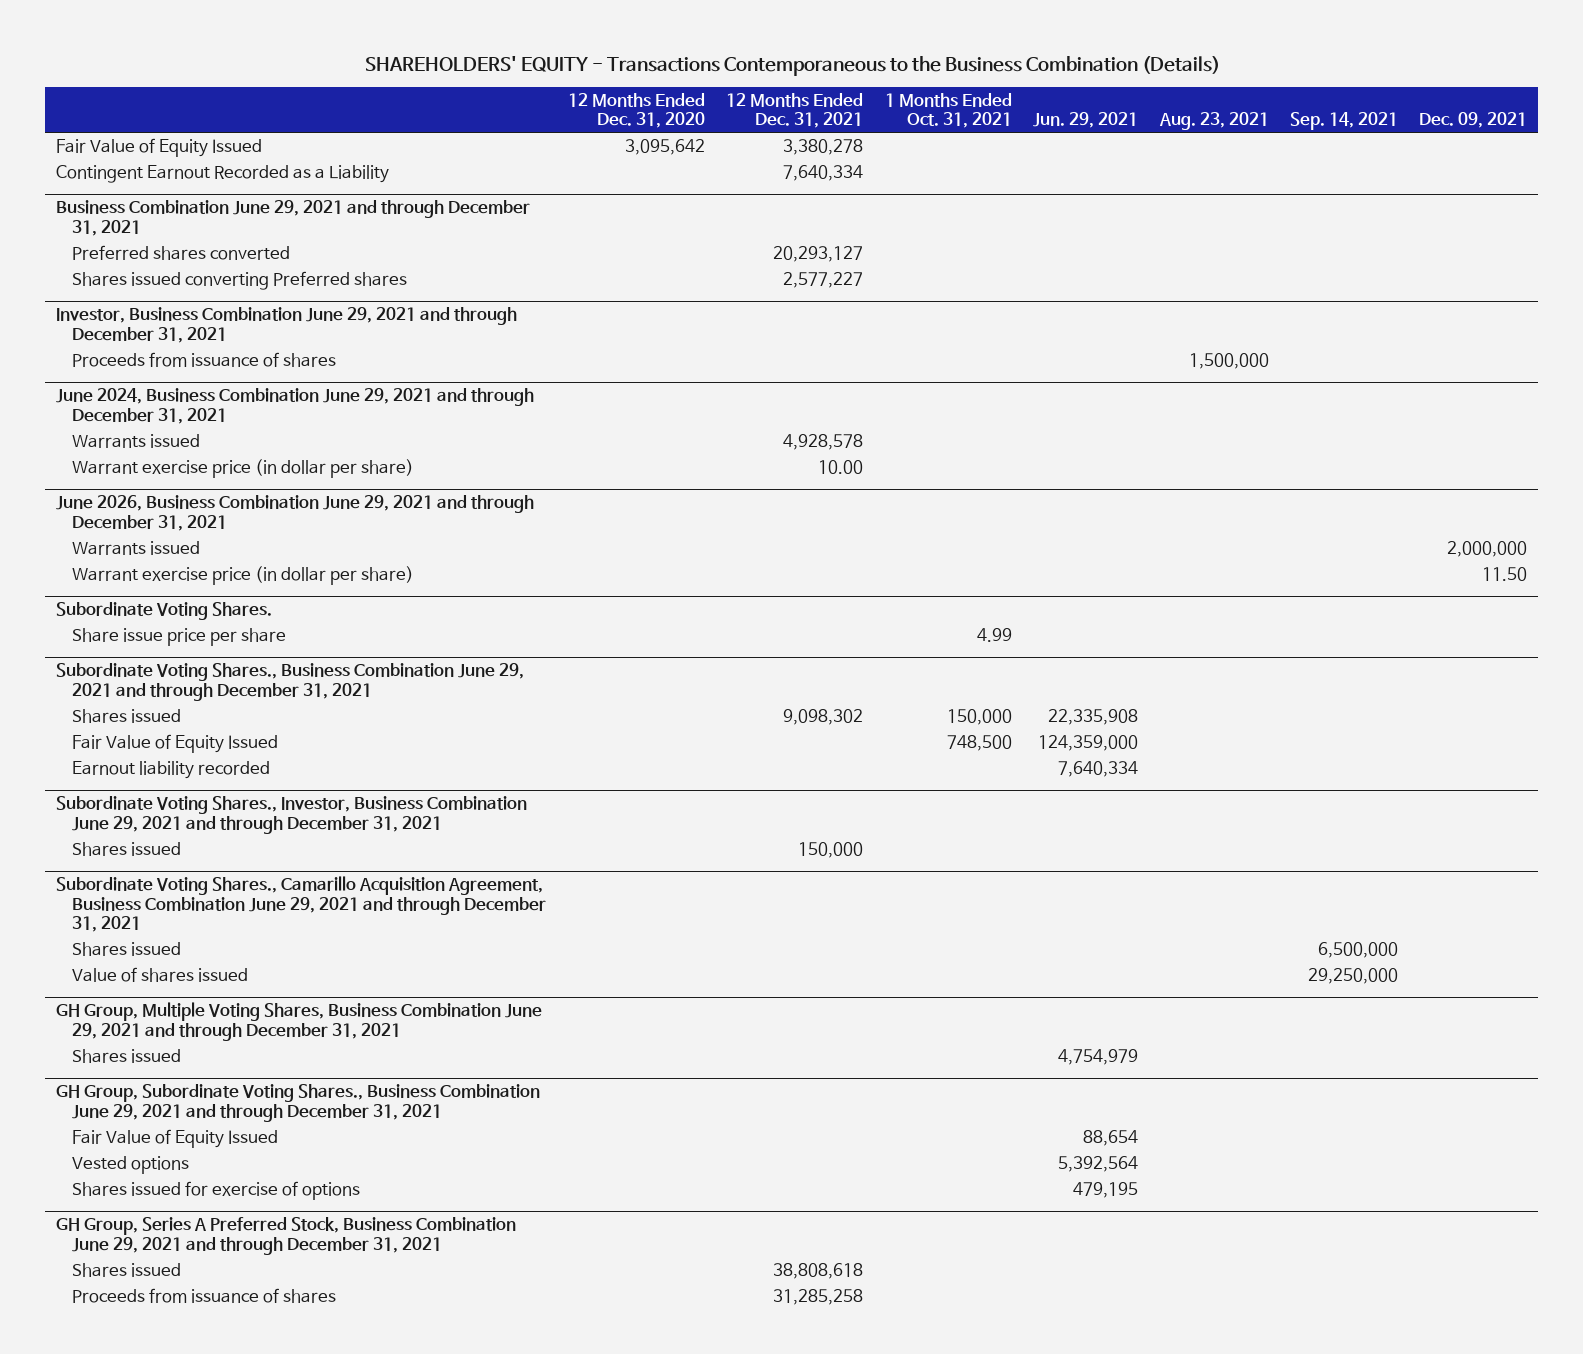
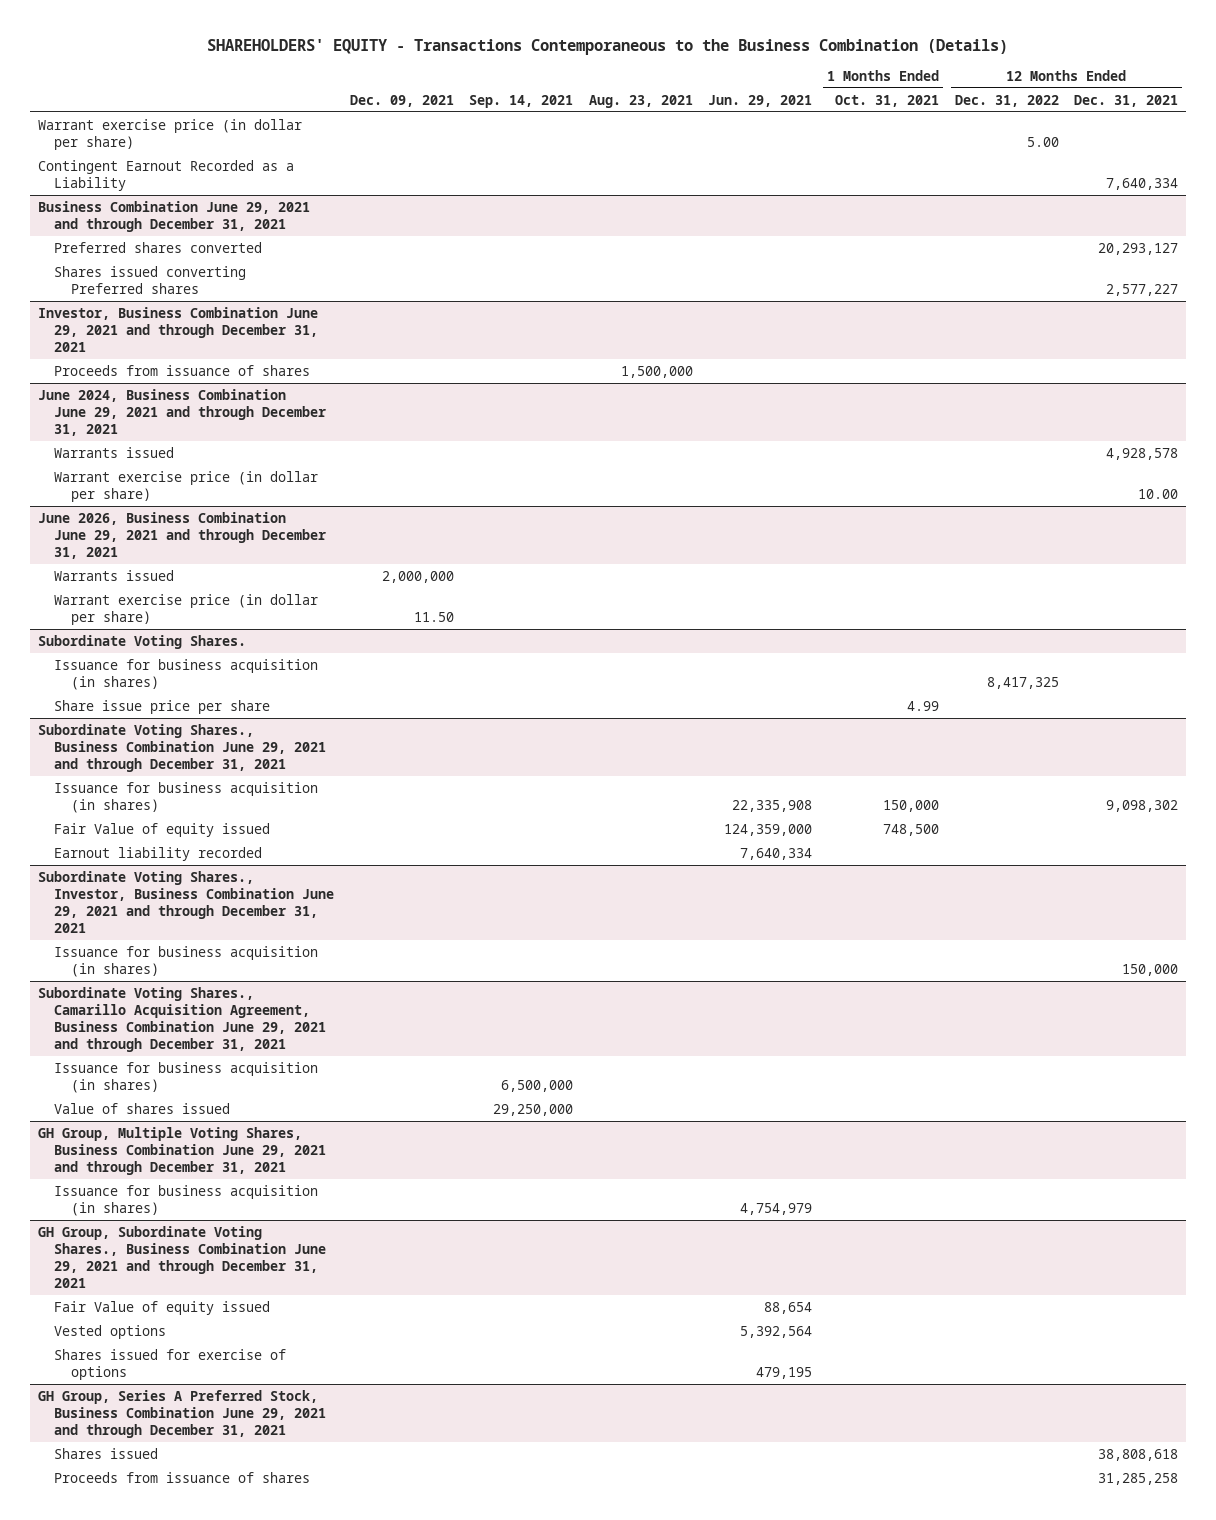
[567,92,705,129] 12 Months Ended Dec. 31, 2020 -> none
none -> [954,94,1059,107] Dec. 31, 2022
[55,137,262,157] Fair Value of Equity Issued -> none
none -> [37,118,302,150] Warrant exercise price (in dollar per share)
none -> [54,658,319,690] Issuance for business acquisition (in shares)
[72,708,182,723] Shares issued -> [54,781,319,813] Issuance for business acquisition (in shares)
[72,733,279,753] Fair Value of Equity Issued -> [54,822,271,837] Fair Value of equity issued
[72,841,182,856] Shares issued -> [54,945,319,977] Issuance for business acquisition (in shares)
[72,941,182,956] Shares issued -> [54,1061,319,1093] Issuance for business acquisition (in shares)
[72,1048,182,1063] Shares issued -> [54,1184,319,1216] Issuance for business acquisition (in shares)
[72,1128,279,1148] Fair Value of Equity Issued -> [54,1300,271,1315] Fair Value of equity issued

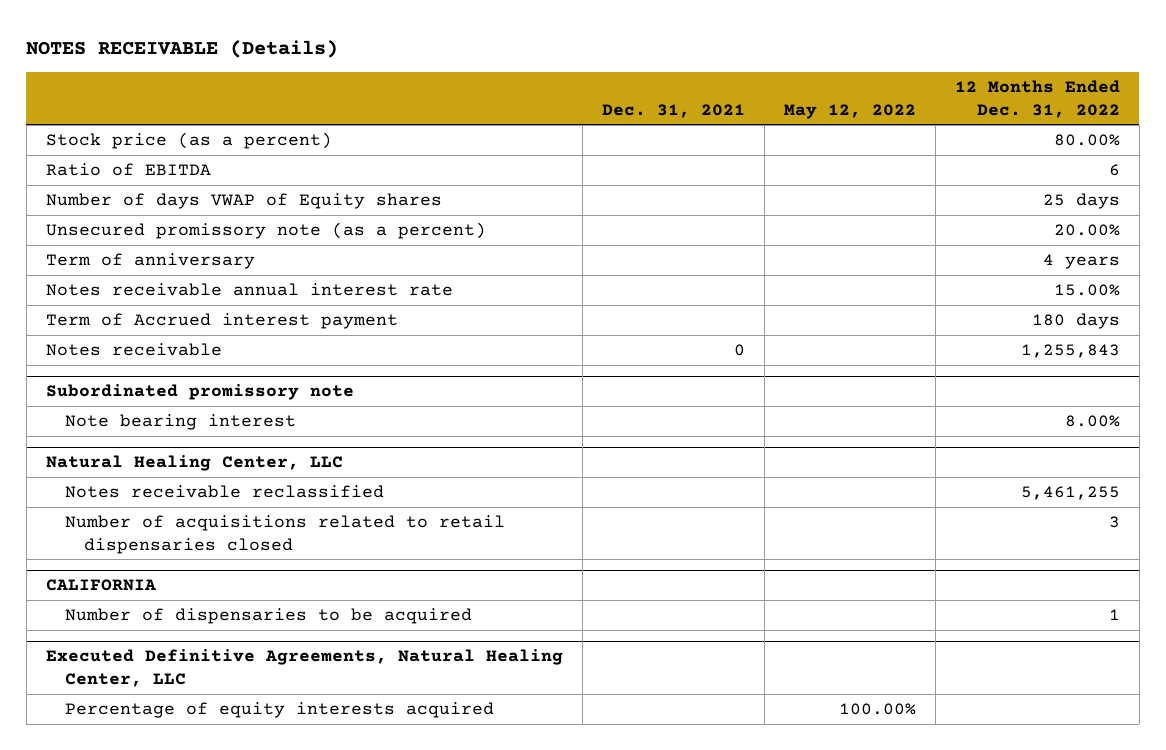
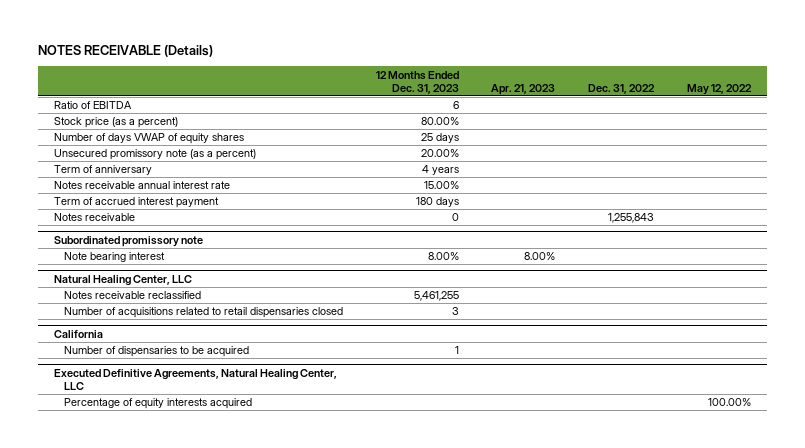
[601,103,745,118] Dec. 31, 2021 -> none
[954,79,1120,118] 12 Months Ended Dec. 31, 2022 -> none
none -> [375,70,459,94] 12 Months Ended Dec. 31, 2023
none -> [491,83,556,95] Apr. 21, 2023
none -> [588,83,656,94] Dec. 31, 2022
[45,131,332,149] Stock price (as a percent) -> [54,117,179,129] Stock price (as a percent)
[45,192,442,209] Number of days VWAP of Equity shares -> [54,133,245,145] Number of days VWAP of equity shares
[45,312,398,329] Term of Accrued interest payment -> [54,197,220,209] Term of accrued interest payment
[45,579,156,592] CALIFORNIA -> [54,329,104,338] California

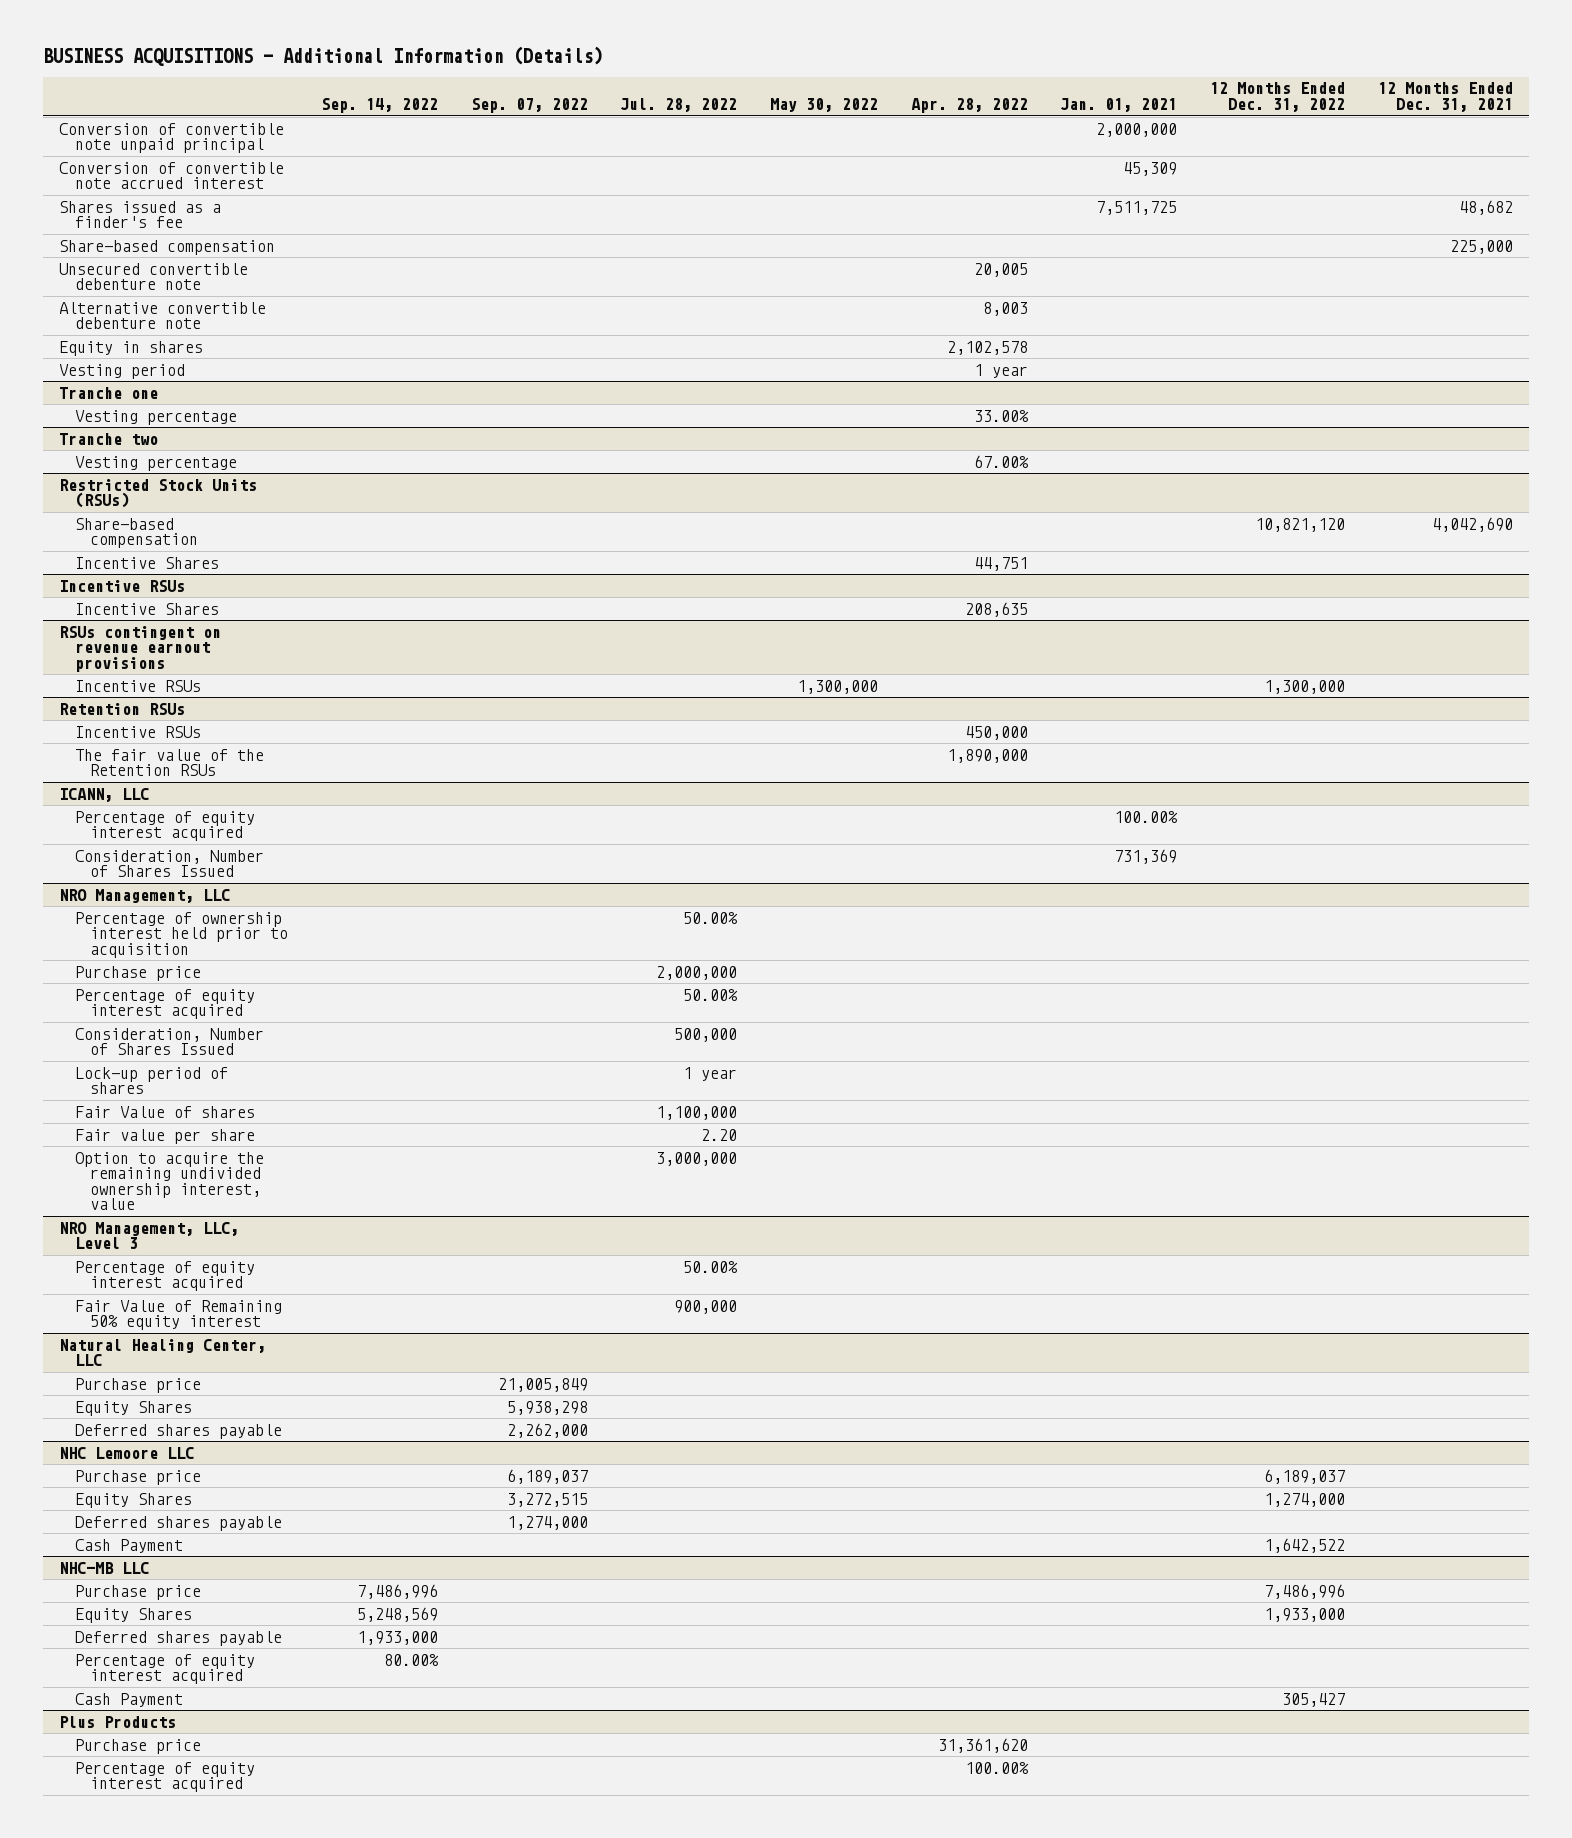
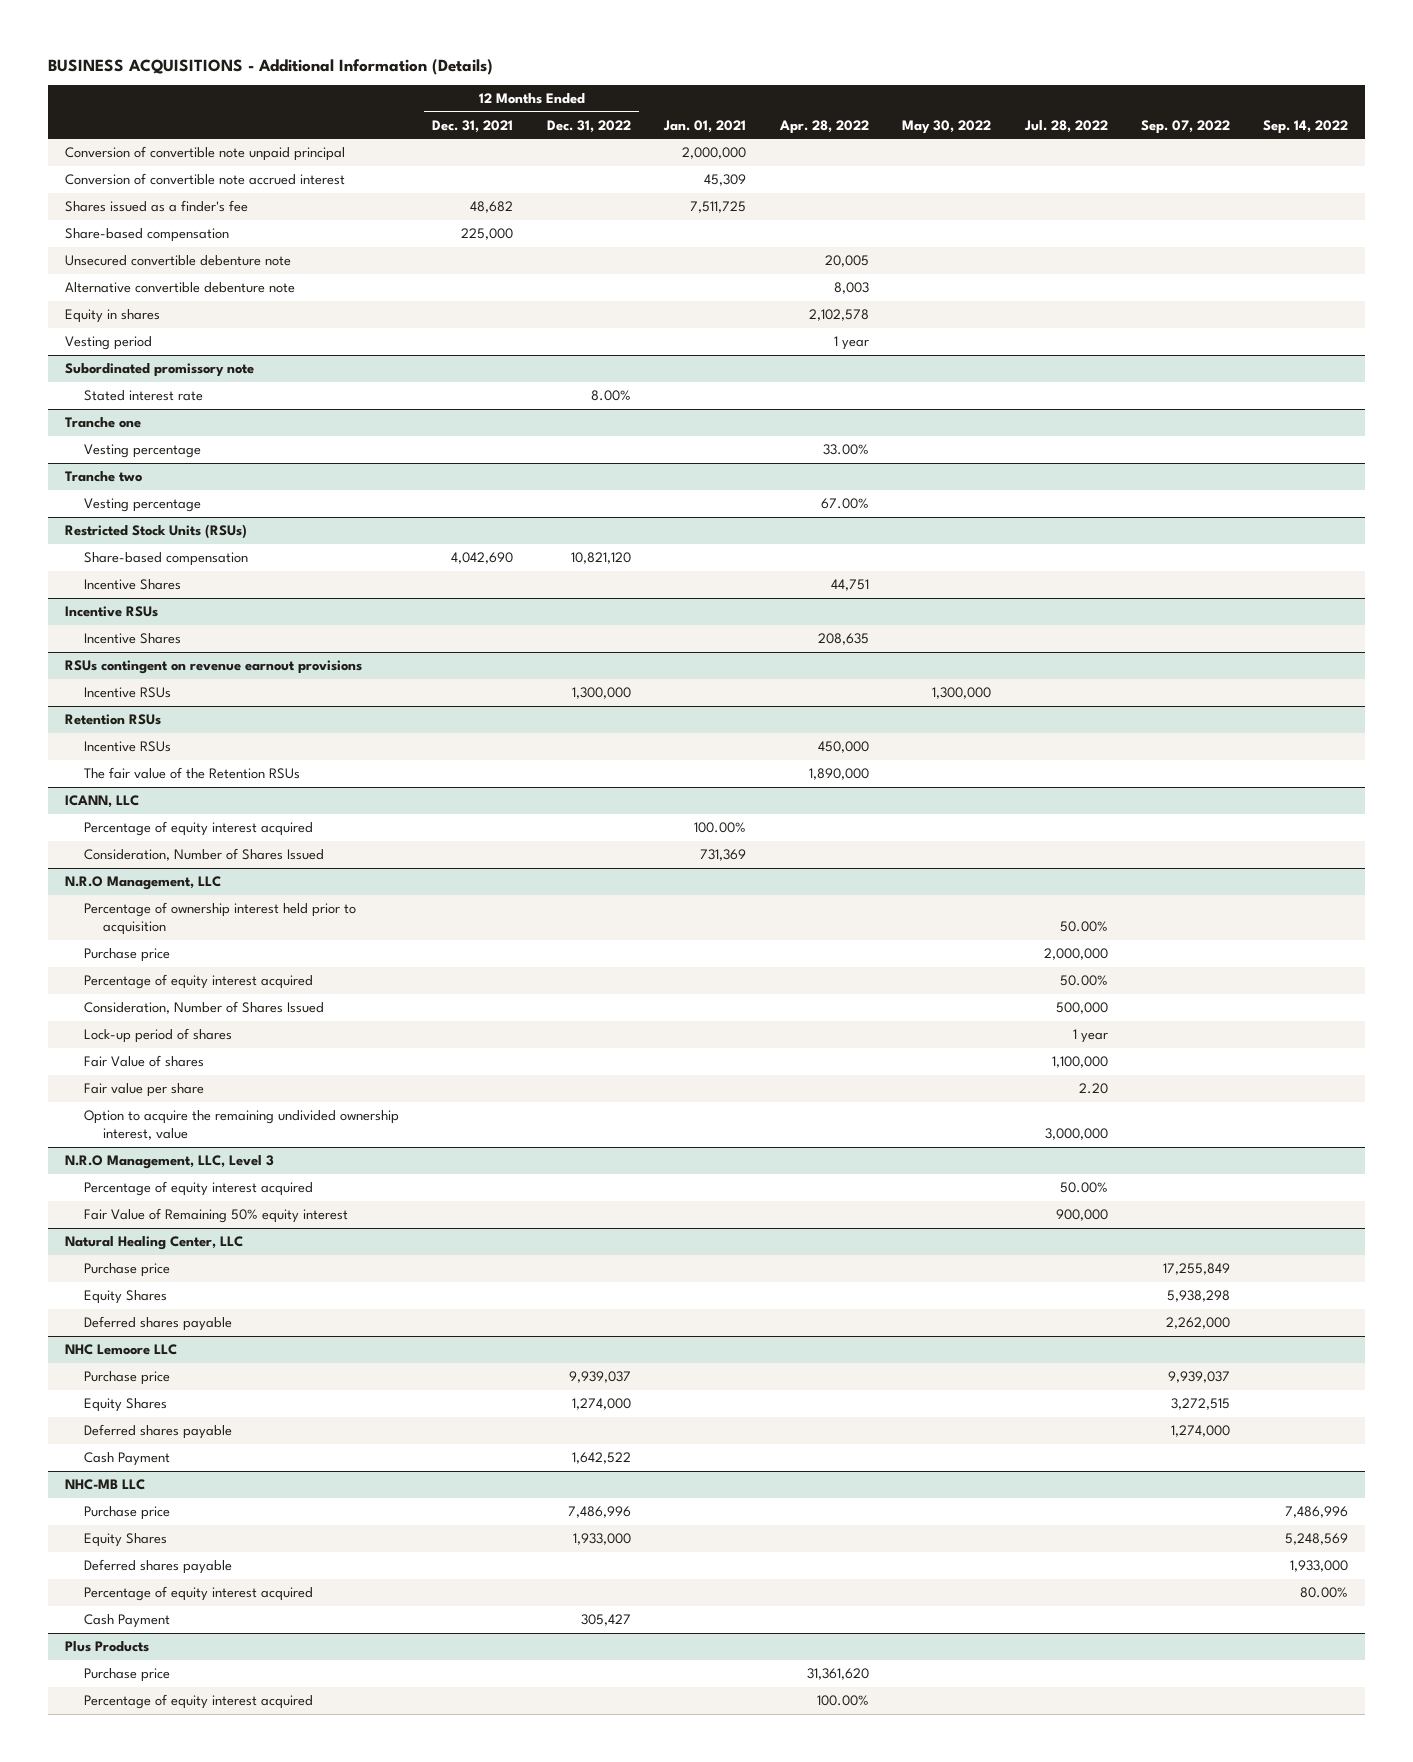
none -> [64,363,254,378] Subordinated promissory note
none -> [83,390,203,402] Stated interest rate
[58,888,230,903] NRO Management, LLC -> [64,876,221,891] N.R.O Management, LLC
[58,1221,239,1250] NRO Management, LLC, Level 3 -> [64,1155,274,1170] N.R.O Management, LLC, Level 3
[497,1377,588,1392] 21,005,849 -> [1162,1263,1230,1276] 17,255,849
[506,1468,588,1484] 6,189,037 -> [1167,1371,1230,1384] 9,939,037
[1264,1468,1346,1484] 6,189,037 -> [568,1371,631,1384] 9,939,037

